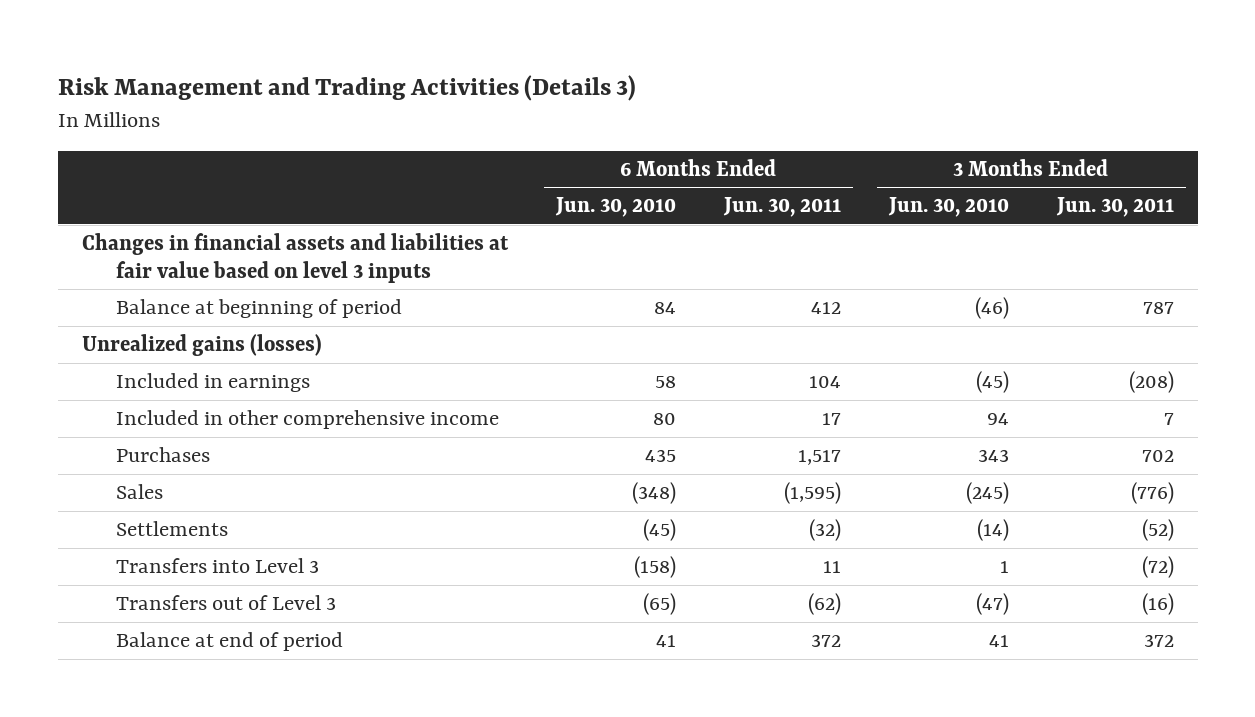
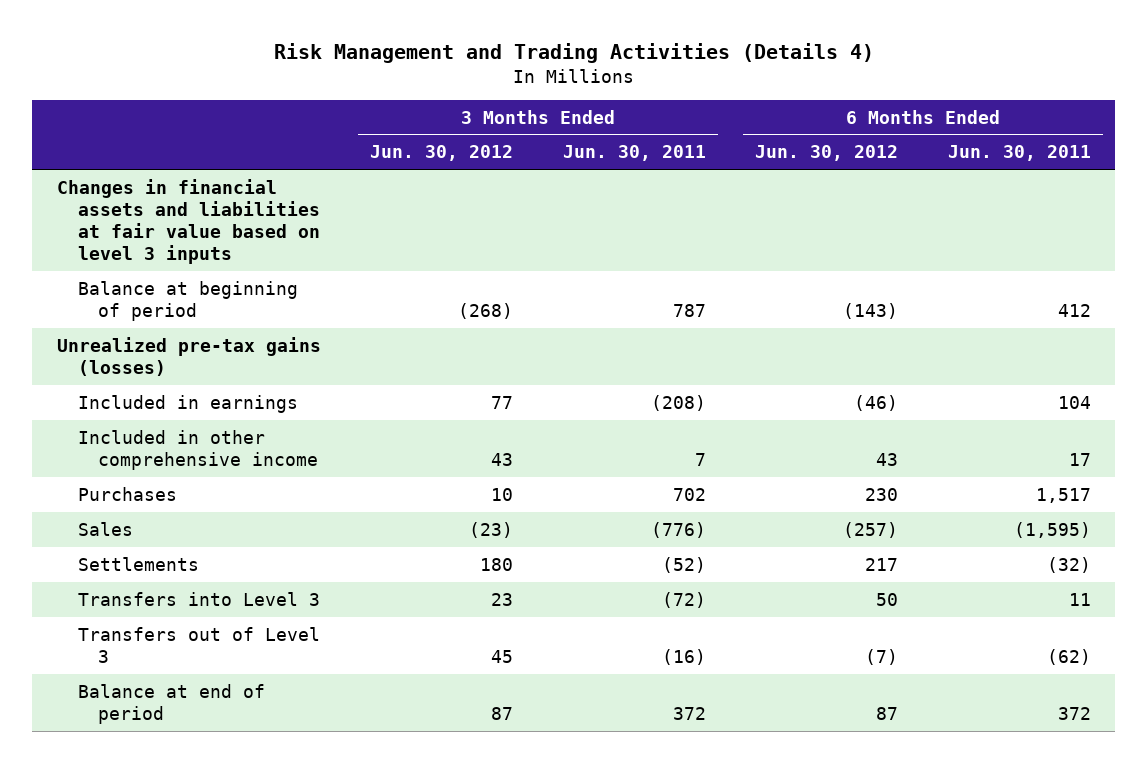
[57,74,636,101] Risk Management and Trading Activities (Details 3) -> [273,43,874,64] Risk Management and Trading Activities (Details 4)
[554,197,676,218] Jun. 30, 2010 -> none
[887,197,1009,218] Jun. 30, 2010 -> none
none -> [370,145,514,162] Jun. 30, 2012
none -> [755,145,899,162] Jun. 30, 2012
[81,334,322,357] Unrealized gains (losses) -> [56,336,321,376] Unrealized pre-tax gains (losses)

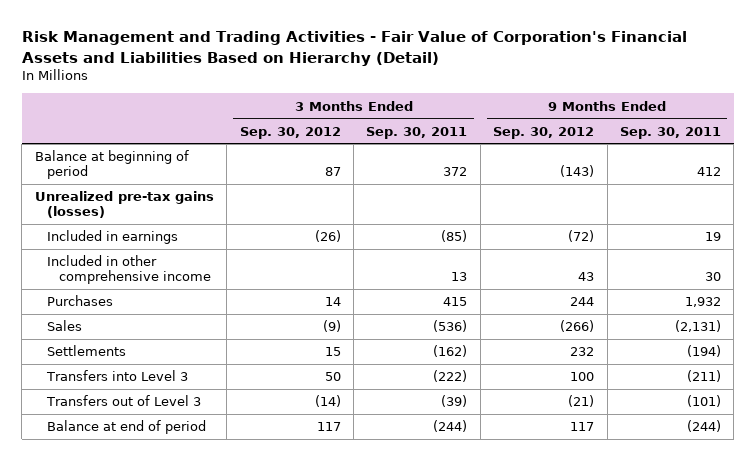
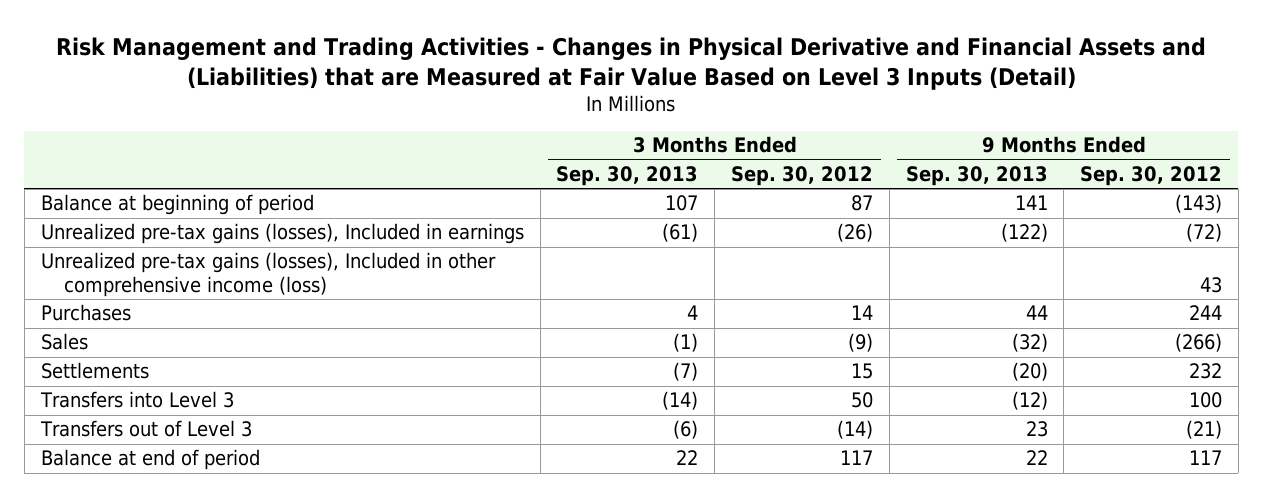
[21,31,687,66] Risk Management and Trading Activities - Fair Value of Corporation's Financial Assets and Liabilities Based on Hierarchy (Detail) -> [56,36,1207,91] Risk Management and Trading Activities - Changes in Physical Derivative and Financial Assets and (Liabilities) that are Measured at Fair Value Based on Level 3 Inputs (Detail)
[366,126,468,139] Sep. 30, 2011 -> none
[620,126,722,139] Sep. 30, 2011 -> none
none -> [556,165,699,186] Sep. 30, 2013
none -> [905,165,1048,186] Sep. 30, 2013
[34,191,214,219] Unrealized pre-tax gains (losses) -> none
[46,230,178,245] Included in earnings -> [40,223,524,245] Unrealized pre-tax gains (losses), Included in earnings
[46,255,211,285] Included in other comprehensive income -> [40,252,496,298] Unrealized pre-tax gains (losses), Included in other comprehensive income (loss)

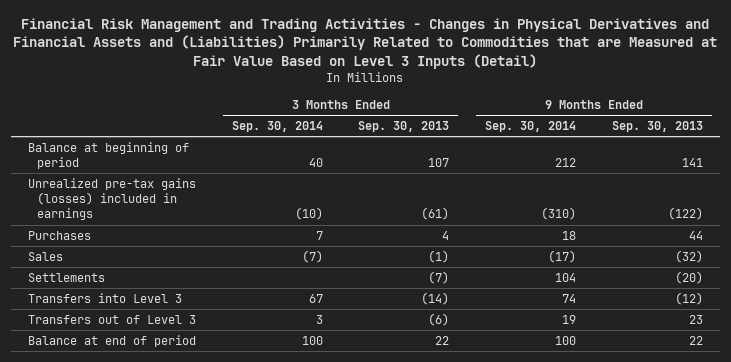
[56,36,1207,91] Risk Management and Trading Activities - Changes in Physical Derivative and Financial Assets and (Liabilities) that are Measured at Fair Value Based on Level 3 Inputs (Detail) -> [13,18,718,69] Financial Risk Management and Trading Activities - Changes in Physical Derivatives and Financial Assets and (Liabilities) Primarily Related to Commodities that are Measured at Fair Value Based on Level 3 Inputs (Detail)
[730,165,873,186] Sep. 30, 2012 -> none
[1080,165,1223,186] Sep. 30, 2012 -> none
none -> [231,121,323,133] Sep. 30, 2014
none -> [485,121,577,133] Sep. 30, 2014
[40,252,496,298] Unrealized pre-tax gains (losses), Included in other comprehensive income (loss) -> none
[40,223,524,245] Unrealized pre-tax gains (losses), Included in earnings -> [28,177,197,221] Unrealized pre-tax gains (losses) included in earnings

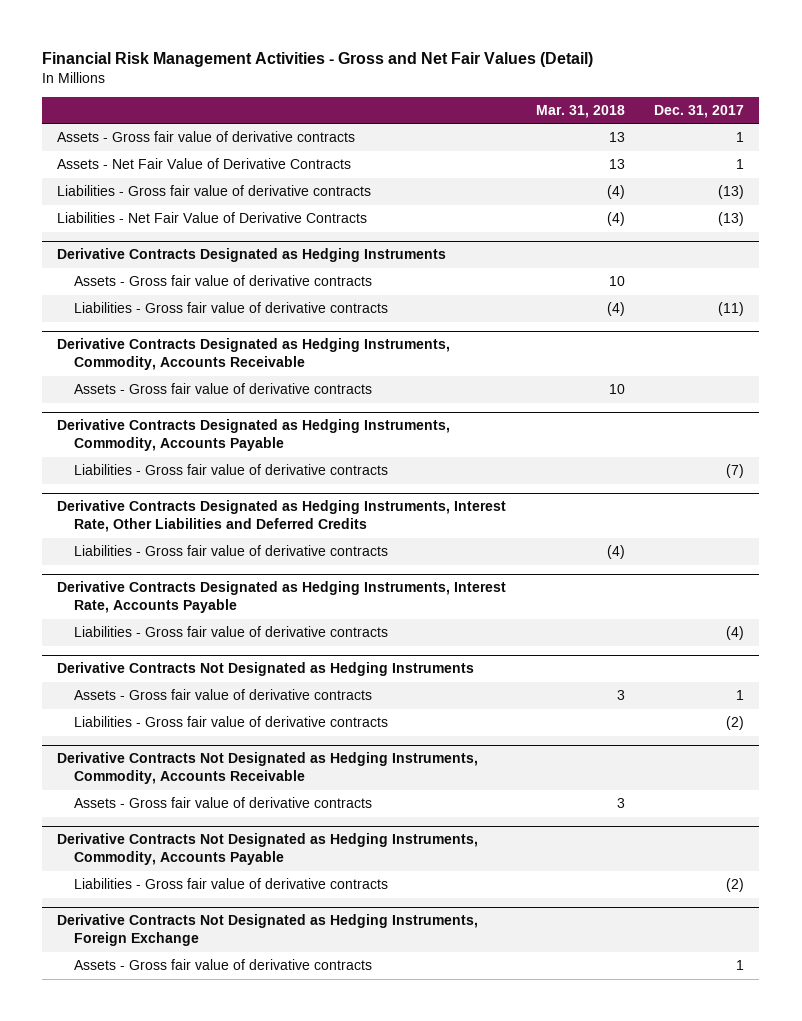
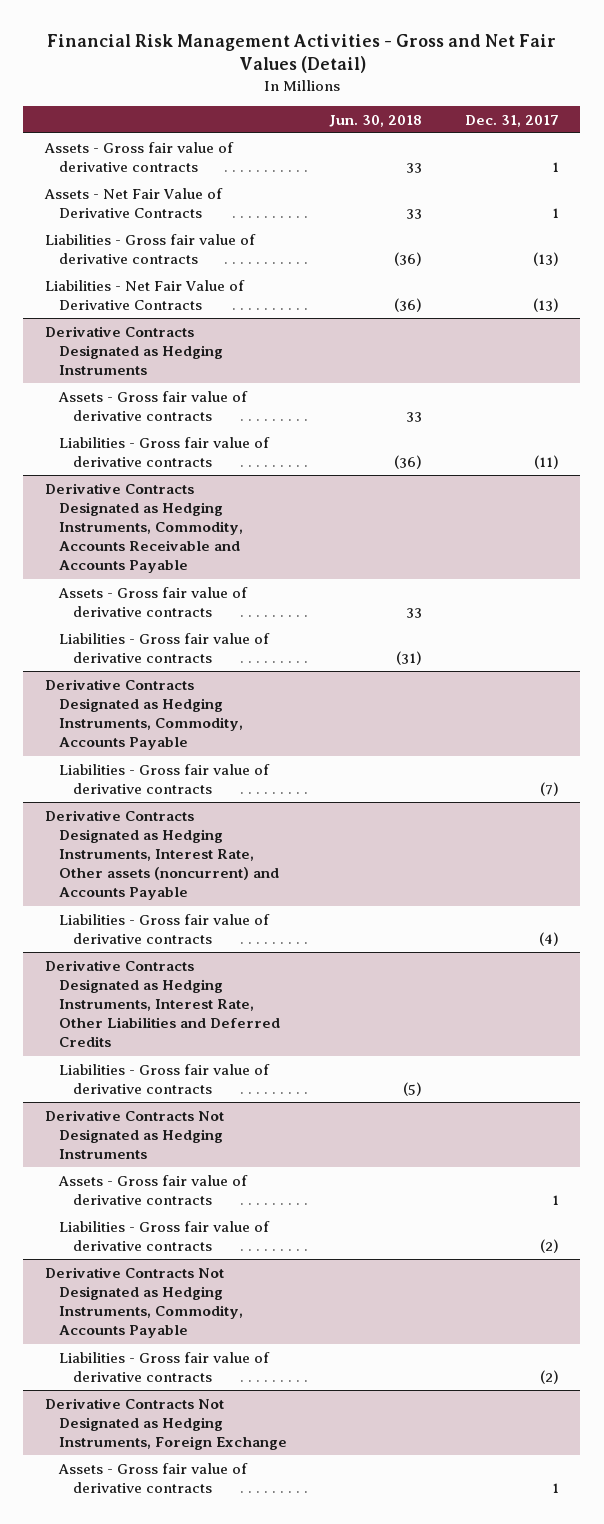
[535,104,625,118] Mar. 31, 2018 -> none
none -> [329,114,423,127] Jun. 30, 2018
[57,338,451,371] Derivative Contracts Designated as Hedging Instruments, Commodity, Accounts Receivable -> [44,482,243,574] Derivative Contracts Designated as Hedging Instruments, Commodity, Accounts Receivable and Accounts Payable
none -> [58,632,270,663] Liabilities - Gross fair value of derivative contracts
none -> [44,809,279,901] Derivative Contracts Designated as Hedging Instruments, Interest Rate, Other assets (noncurrent) and Accounts Payable
none -> [58,913,270,944] Liabilities - Gross fair value of derivative contracts
[57,581,507,614] Derivative Contracts Designated as Hedging Instruments, Interest Rate, Accounts Payable -> none
[74,626,389,638] Liabilities - Gross fair value of derivative contracts -> none
[57,752,479,785] Derivative Contracts Not Designated as Hedging Instruments, Commodity, Accounts Receivable -> none
[74,797,373,809] Assets - Gross fair value of derivative contracts -> none

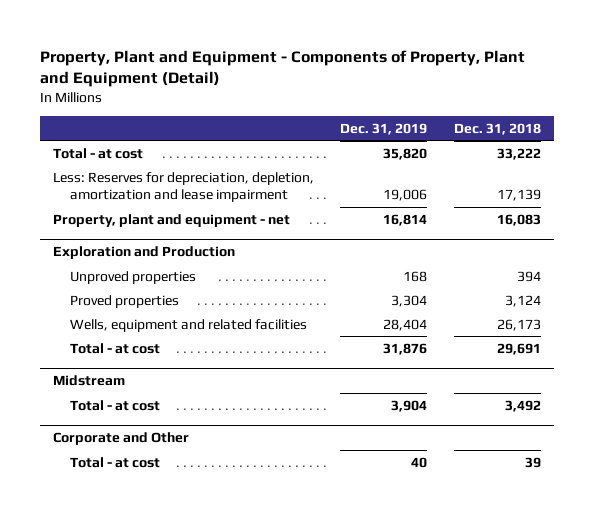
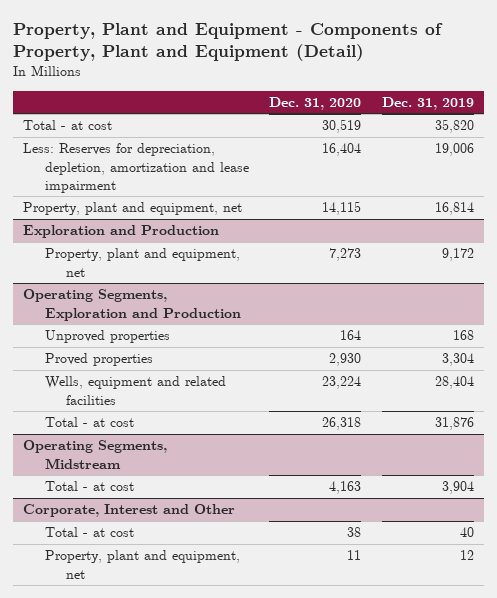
[453,122,541,135] Dec. 31, 2018 -> none
none -> [269,96,362,110] Dec. 31, 2020
[52,213,290,227] Property, plant and equipment - net -> [23,202,243,216] Property, plant and equipment, net
none -> [44,248,240,277] Property, plant and equipment, net
none -> [23,289,241,321] Operating Segments, Exploration and Production
[52,375,125,387] Midstream -> none
none -> [23,440,168,469] Operating Segments, Midstream
[52,432,189,446] Corporate and Other -> [23,504,236,518] Corporate, Interest and Other
none -> [44,550,240,579] Property, plant and equipment, net

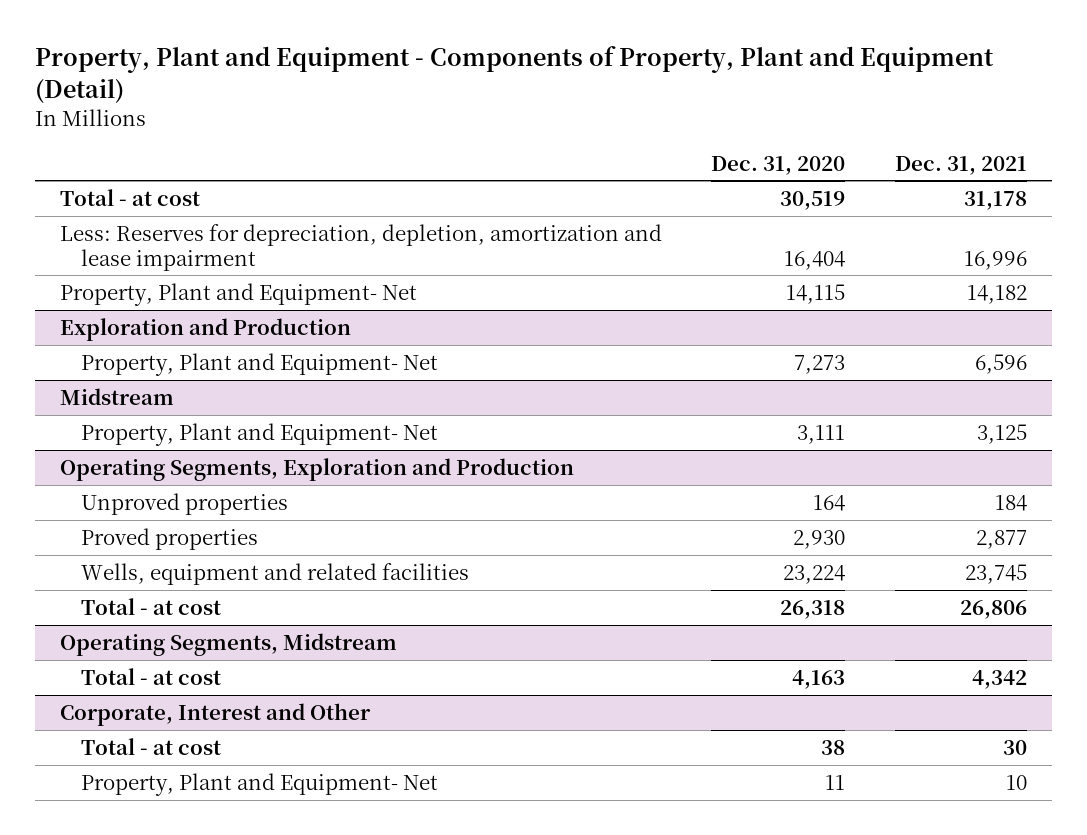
[381,96,474,110] Dec. 31, 2019 -> none
none -> [895,155,1028,175] Dec. 31, 2021
[23,202,243,216] Property, plant and equipment, net -> [59,282,417,306] Property, Plant and Equipment- Net
[44,248,240,277] Property, plant and equipment, net -> [81,352,439,376] Property, Plant and Equipment- Net
none -> [59,387,174,405] Midstream
none -> [81,422,439,446] Property, Plant and Equipment- Net
[44,550,240,579] Property, plant and equipment, net -> [81,772,439,796] Property, Plant and Equipment- Net

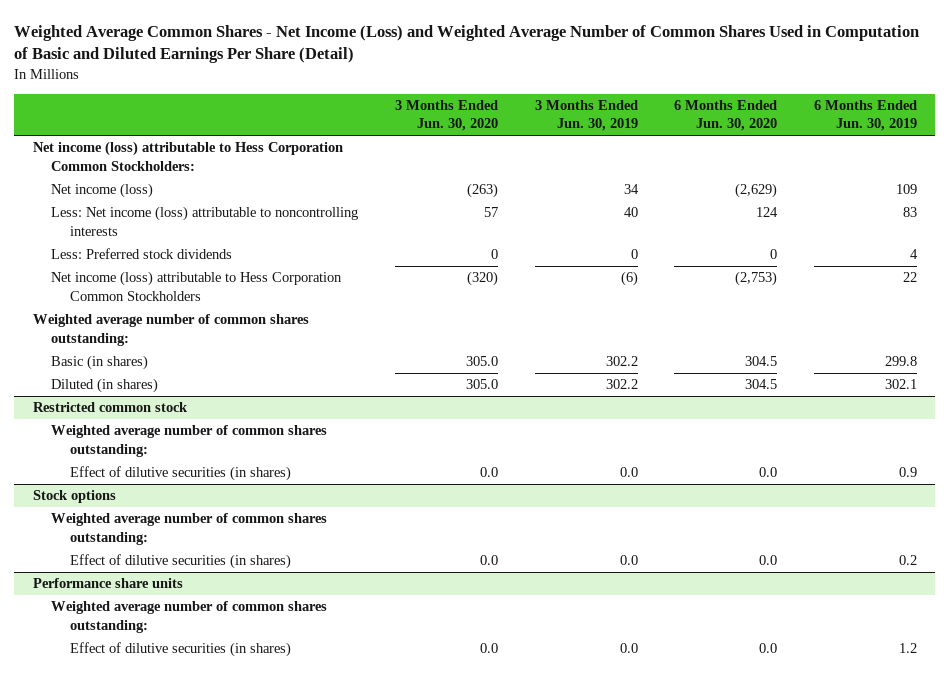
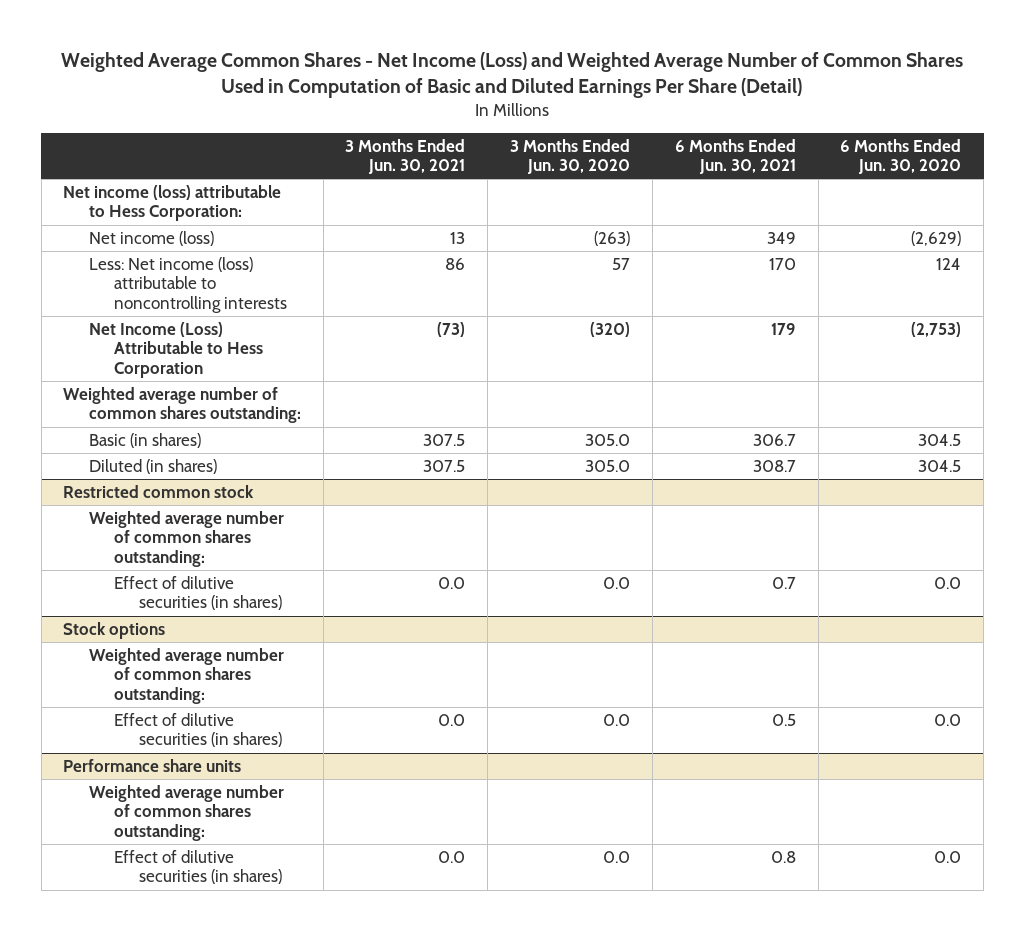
[534,100,638,132] 3 Months Ended Jun. 30, 2019 -> none
[813,100,917,132] 6 Months Ended Jun. 30, 2019 -> none
none -> [345,138,466,175] 3 Months Ended Jun. 30, 2021
none -> [674,138,796,175] 6 Months Ended Jun. 30, 2021
[32,141,343,171] Net income (loss) attributable to Hess Corporation Common Stockholders: -> [63,184,282,222] Net income (loss) attributable to Hess Corporation:
[51,248,233,260] Less: Preferred stock dividends -> none
[51,271,343,301] Net income (loss) attributable to Hess Corporation Common Stockholders -> [88,321,264,378] Net Income (Loss) Attributable to Hess Corporation

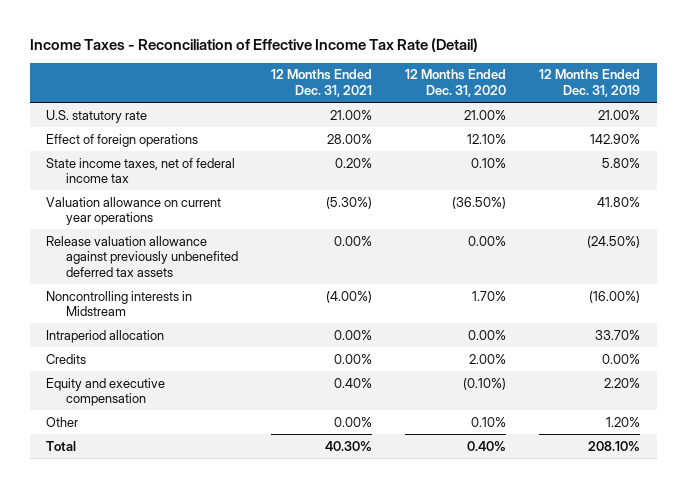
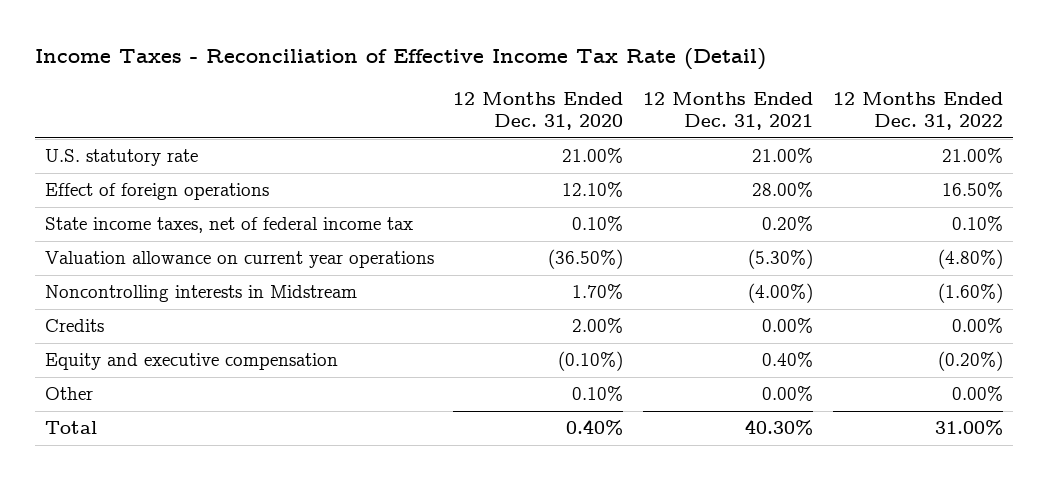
[539,69,641,98] 12 Months Ended Dec. 31, 2019 -> none
none -> [832,91,1003,131] 12 Months Ended Dec. 31, 2022
[46,235,238,277] Release valuation allowance against previously unbenefited deferred tax assets -> none
[46,329,165,343] Intraperiod allocation -> none

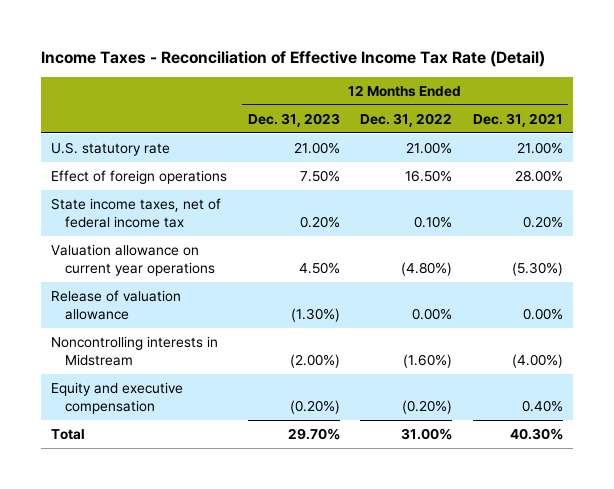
[453,91,624,131] 12 Months Ended Dec. 31, 2020 -> none
none -> [247,112,340,127] Dec. 31, 2023
none -> [51,289,182,320] Release of valuation allowance
[44,319,104,333] Credits -> none
[44,387,93,401] Other -> none

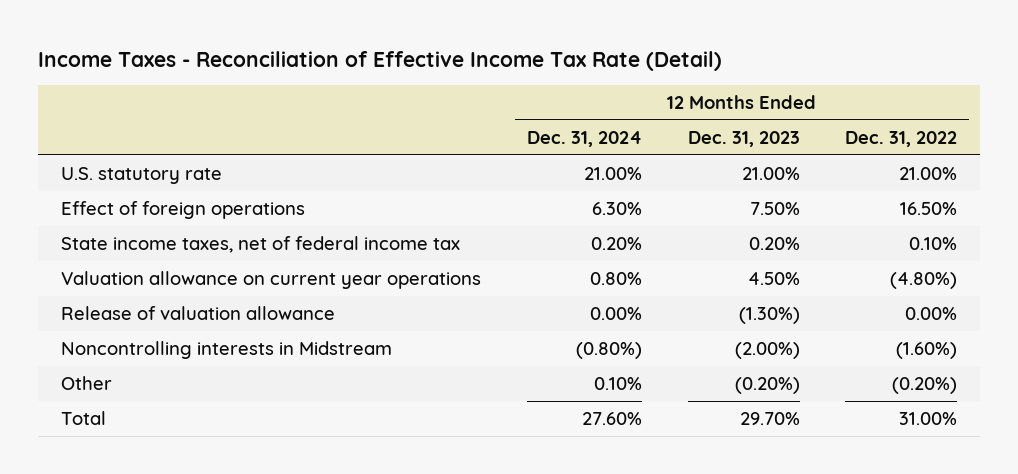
[472,112,563,127] Dec. 31, 2021 -> none
none -> [526,130,642,147] Dec. 31, 2024
[51,381,184,414] Equity and executive compensation -> [61,375,113,390] Other

